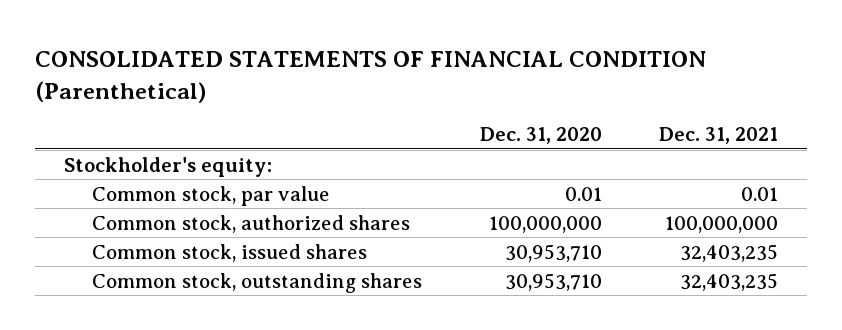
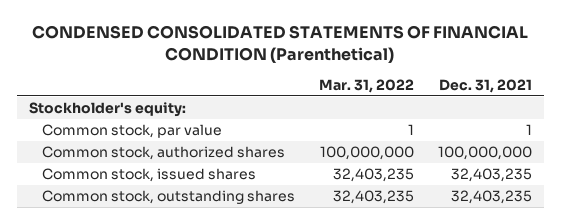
[34,50,706,103] CONSOLIDATED STATEMENTS OF FINANCIAL CONDITION (Parenthetical) -> [32,25,529,64] CONDENSED CONSOLIDATED STATEMENTS OF FINANCIAL CONDITION (Parenthetical)
[479,126,602,144] Dec. 31, 2020 -> none
none -> [319,78,415,93] Mar. 31, 2022
[741,186,779,201] 0.01 -> [526,123,533,135] 1

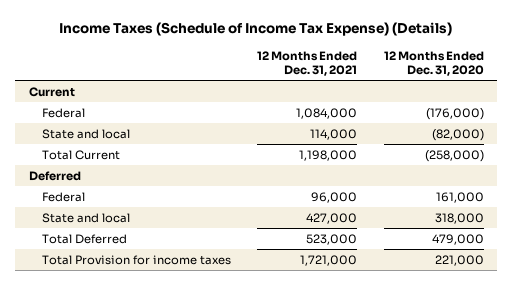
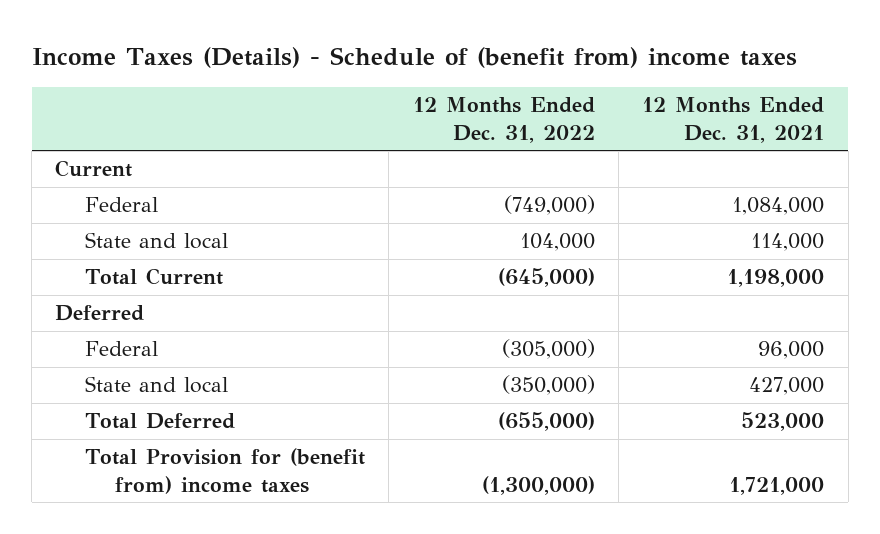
[59,22,453,37] Income Taxes (Schedule of Income Tax Expense) (Details) -> [31,47,797,69] Income Taxes (Details) - Schedule of (benefit from) income taxes
[383,50,484,77] 12 Months Ended Dec. 31, 2020 -> none
none -> [412,97,595,143] 12 Months Ended Dec. 31, 2022
[41,254,231,265] Total Provision for income taxes -> [85,448,366,494] Total Provision for (benefit from) income taxes

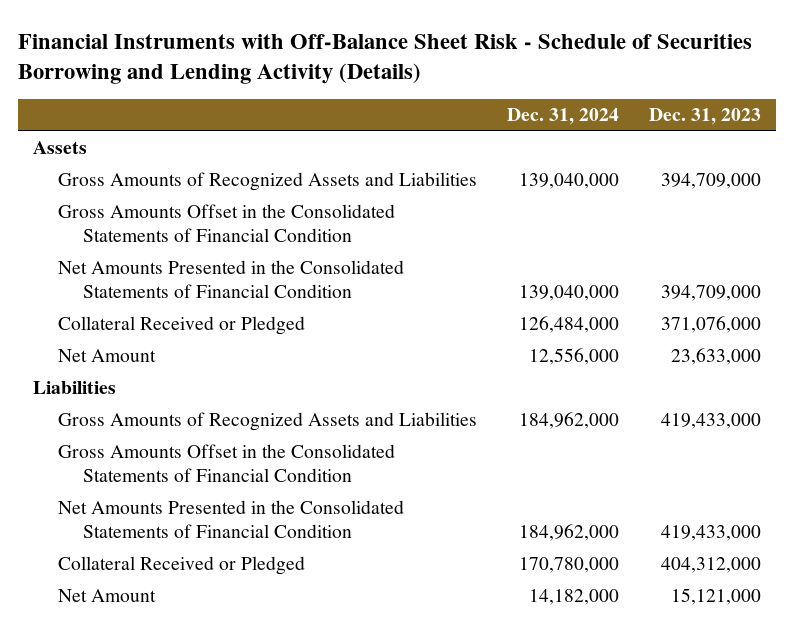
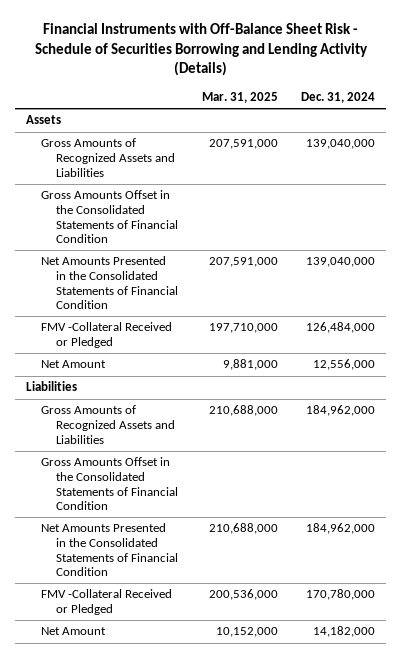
[649,108,762,126] Dec. 31, 2023 -> none
none -> [201,92,278,104] Mar. 31, 2025
[58,316,306,336] Collateral Received or Pledged -> [41,322,173,348] FMV -Collateral Received or Pledged
[58,556,306,576] Collateral Received or Pledged -> [41,589,173,615] FMV -Collateral Received or Pledged

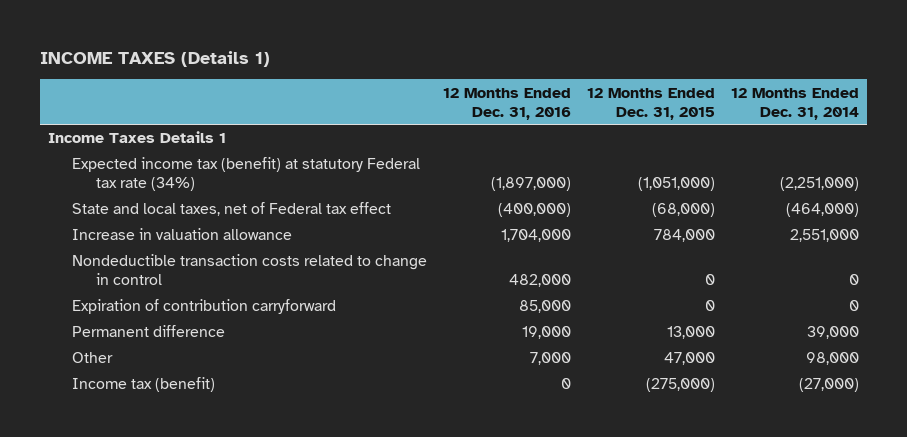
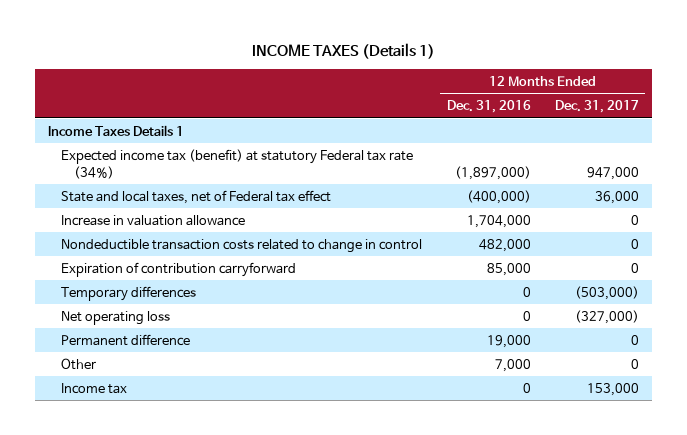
[586,87,715,120] 12 Months Ended Dec. 31, 2015 -> none
[730,87,859,120] 12 Months Ended Dec. 31, 2014 -> none
none -> [555,99,640,113] Dec. 31, 2017
none -> [60,285,196,301] Temporary differences
none -> [60,310,170,325] Net operating loss
[71,377,215,393] Income tax (benefit) -> [60,382,127,394] Income tax

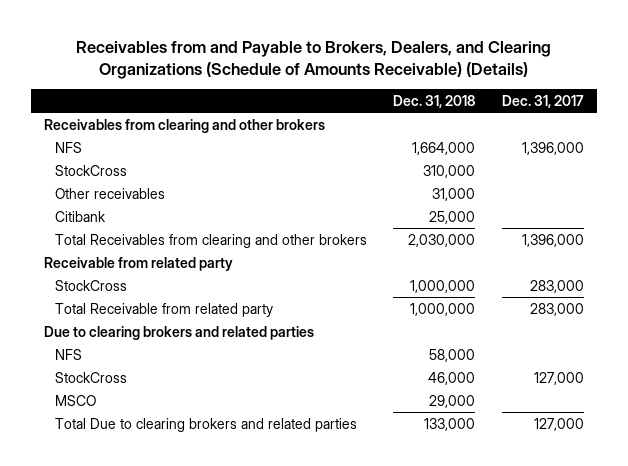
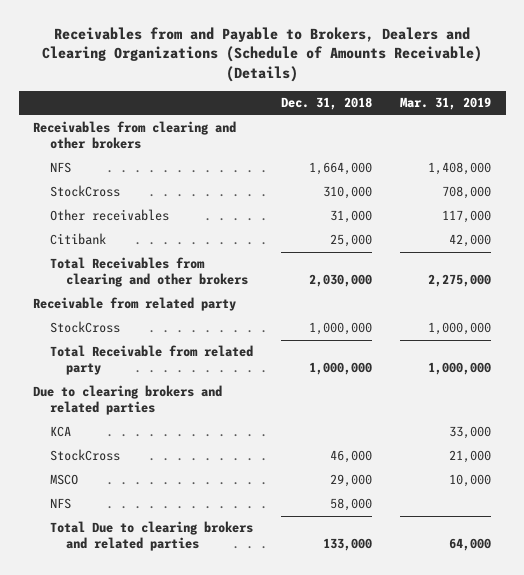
[75,41,551,80] Receivables from and Payable to Brokers, Dealers, and Clearing Organizations (Schedule of Amounts Receivable) (Details) -> [42,26,483,83] Receivables from and Payable to Brokers, Dealers and Clearing Organizations (Schedule of Amounts Receivable) (Details)
[501,94,584,108] Dec. 31, 2017 -> none
none -> [400,97,492,111] Mar. 31, 2019
none -> [49,426,71,438] KCA
[55,348,83,360] NFS -> [49,498,71,510] NFS

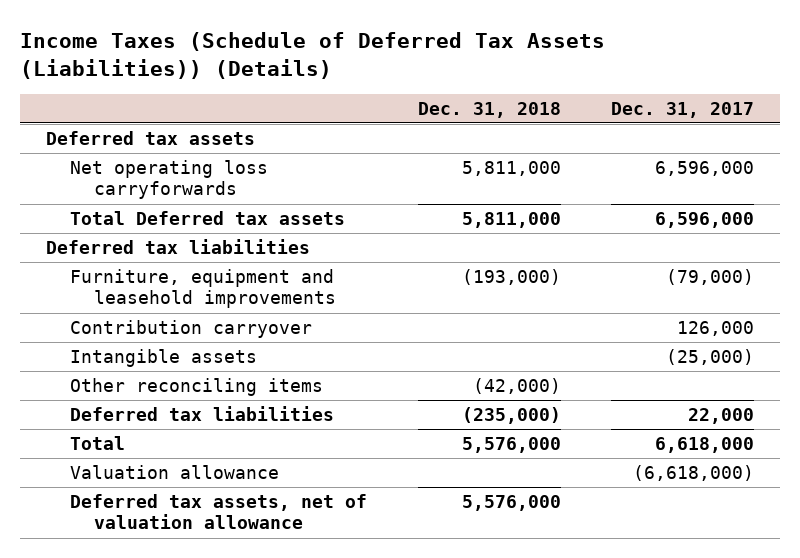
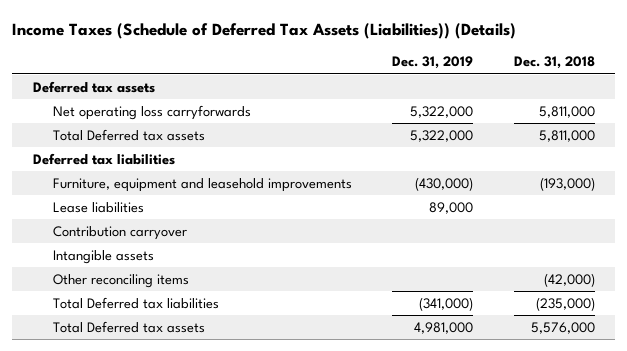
[611,101,755,118] Dec. 31, 2017 -> none
none -> [392,56,474,70] Dec. 31, 2019
none -> [52,201,144,213] Lease liabilities
[69,465,279,480] Valuation allowance -> none
[69,494,367,530] Deferred tax assets, net of valuation allowance -> none
[69,406,334,422] Deferred tax liabilities -> [52,296,219,309] Total Deferred tax liabilities
[69,436,125,451] Total -> [52,320,205,333] Total Deferred tax assets

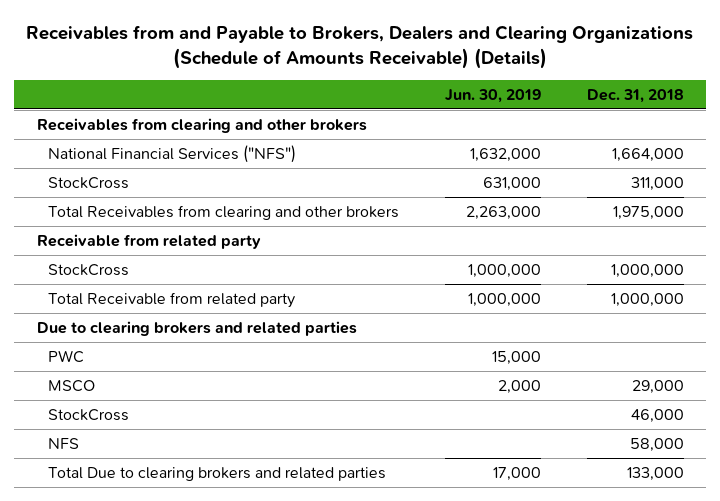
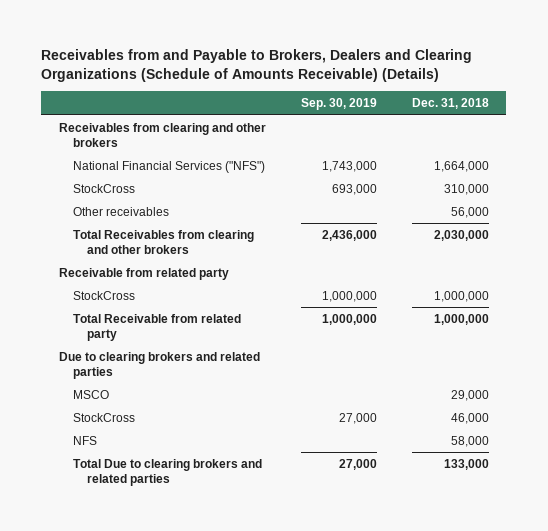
[444,88,541,103] Jun. 30, 2019 -> none
none -> [300,98,377,111] Sep. 30, 2019
[630,176,684,191] 311,000 -> [443,183,489,195] 310,000
none -> [72,206,169,216] Other receivables
[612,205,684,220] 1,975,000 -> [433,229,489,241] 2,030,000
[47,349,84,363] PWC -> none

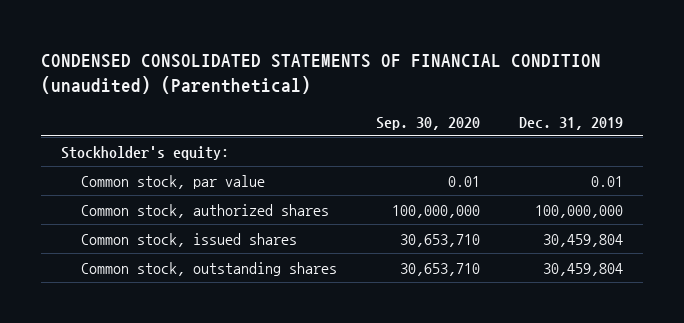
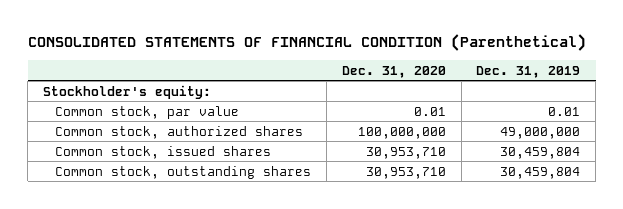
[41,54,602,95] CONDENSED CONSOLIDATED STATEMENTS OF FINANCIAL CONDITION (unaudited) (Parenthetical) -> [27,34,586,52] CONSOLIDATED STATEMENTS OF FINANCIAL CONDITION (Parenthetical)
[376,116,481,130] Sep. 30, 2020 -> none
none -> [341,65,446,78] Dec. 31, 2020
[535,204,624,218] 100,000,000 -> [500,126,581,139] 49,000,000

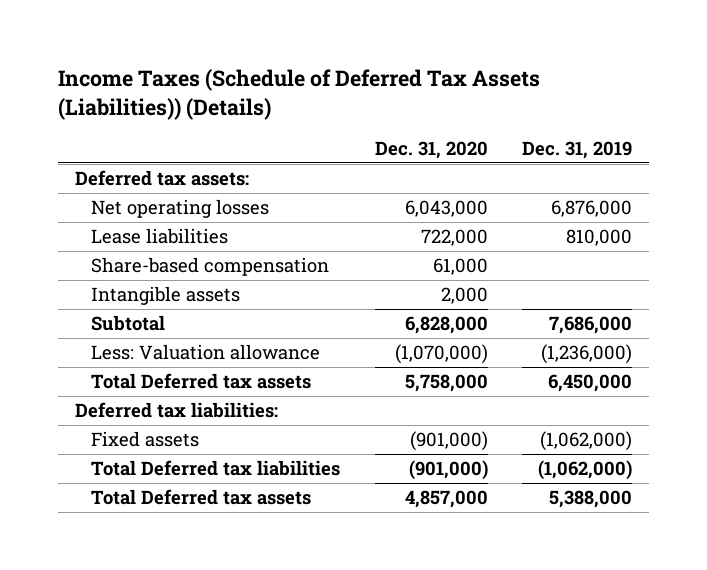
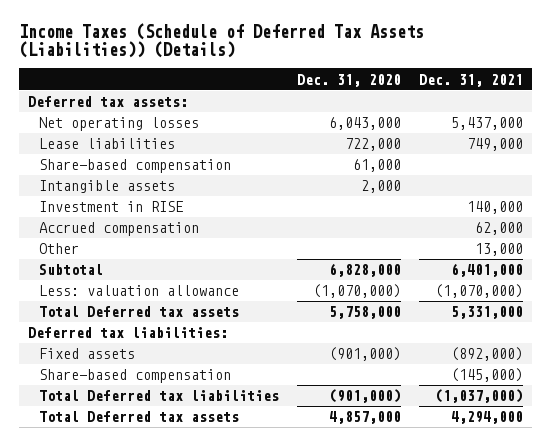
[521,140,632,159] Dec. 31, 2019 -> none
none -> [419,73,524,87] Dec. 31, 2021
none -> [38,201,183,213] Investment in RISE
none -> [38,222,199,237] Accrued compensation
none -> [38,243,79,255] Other
[91,343,321,360] Less: Valuation allowance -> [38,285,239,297] Less: valuation allowance
none -> [38,369,231,384] Share-based compensation

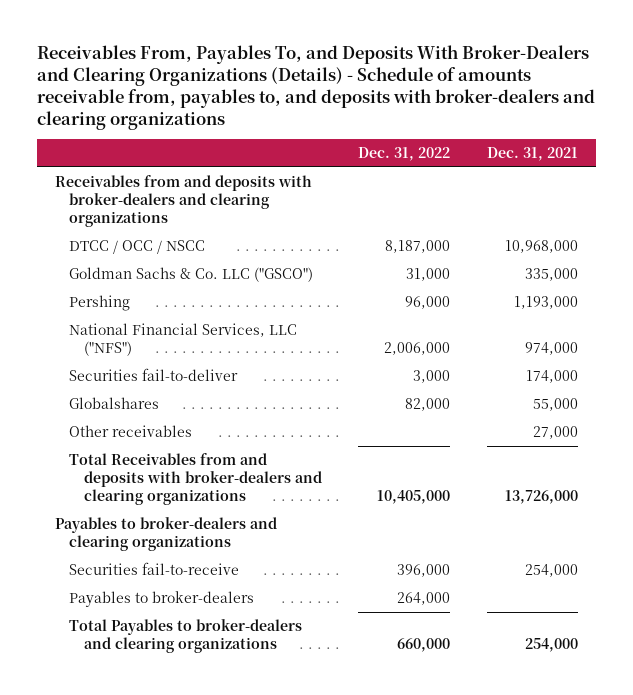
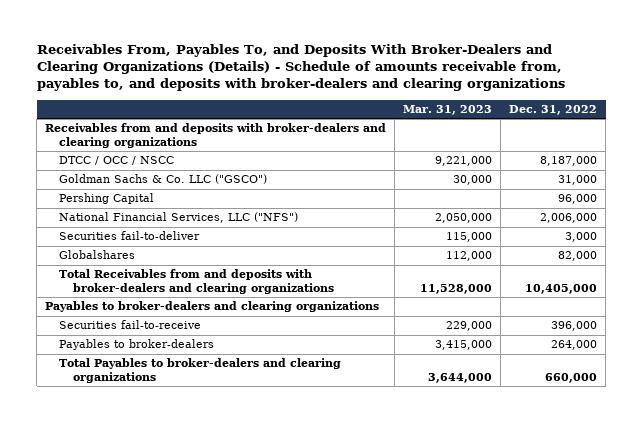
[486,147,578,162] Dec. 31, 2021 -> none
none -> [403,104,493,115] Mar. 31, 2023
[69,294,131,311] Pershing -> [59,193,155,205] Pershing Capital
[69,424,193,437] Other receivables -> none

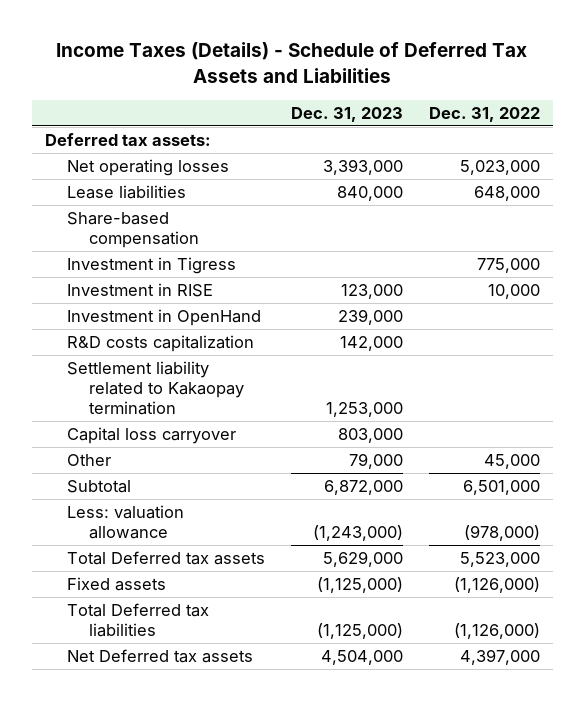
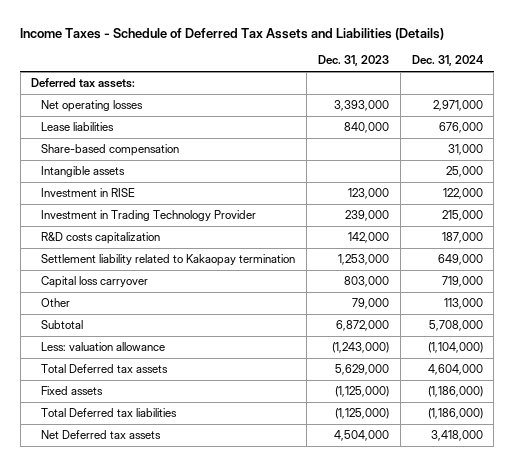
[56,42,528,84] Income Taxes (Details) - Schedule of Deferred Tax Assets and Liabilities -> [20,27,445,40] Income Taxes - Schedule of Deferred Tax Assets and Liabilities (Details)
[428,106,540,122] Dec. 31, 2022 -> none
none -> [411,55,484,67] Dec. 31, 2024
[66,256,236,274] Investment in Tigress -> none
none -> [41,166,126,178] Intangible assets
[66,308,261,326] Investment in OpenHand -> [41,210,257,222] Investment in Trading Technology Provider

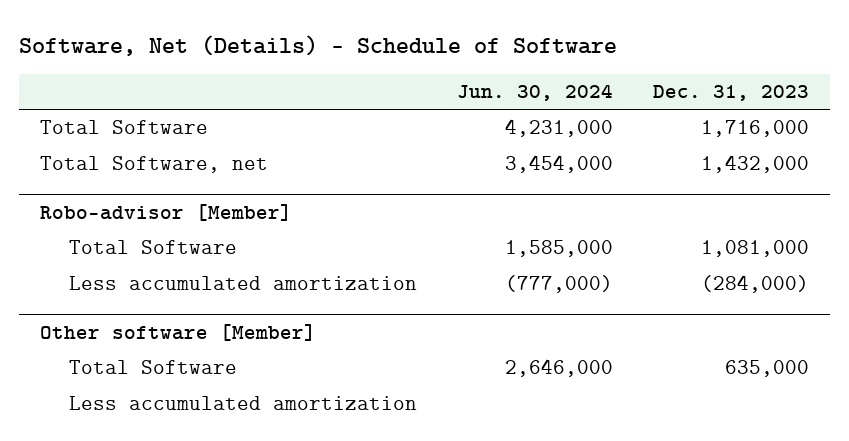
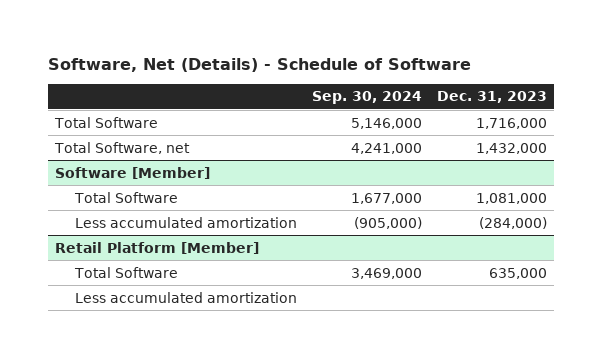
[457,84,614,102] Jun. 30, 2024 -> none
none -> [312,91,423,105] Sep. 30, 2024
[39,203,292,221] Robo-advisor [Member] -> [55,166,211,179] Software [Member]
[39,323,316,341] Other software [Member] -> [55,241,260,254] Retail Platform [Member]

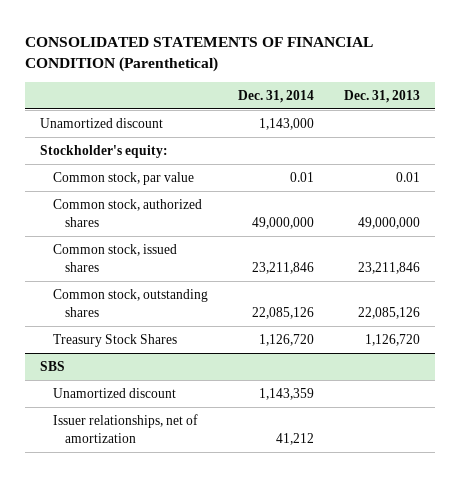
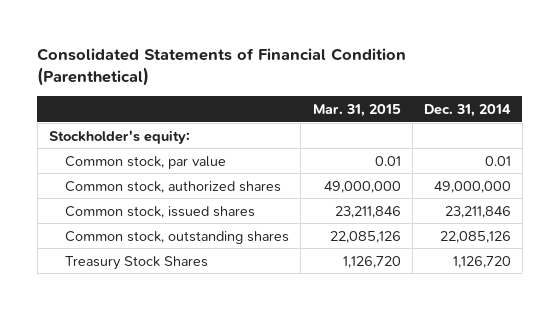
[25,36,374,72] CONSOLIDATED STATEMENTS OF FINANCIAL CONDITION (Parenthetical) -> [37,47,407,86] Consolidated Statements of Financial Condition (Parenthetical)
[343,89,420,103] Dec. 31, 2013 -> none
none -> [312,103,401,117] Mar. 31, 2015
[40,118,164,129] Unamortized discount -> none
[40,361,66,372] SBS -> none
[52,388,176,399] Unamortized discount -> none
[52,414,198,443] Issuer relationships, net of amortization -> none

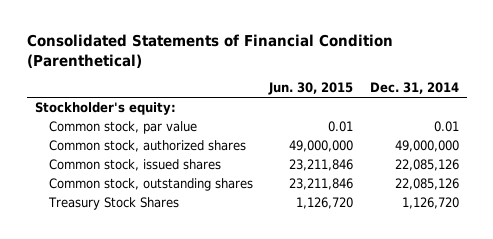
[312,103,401,117] Mar. 31, 2015 -> none
none -> [268,82,354,96] Jun. 30, 2015
[444,205,511,218] 23,211,846 -> [394,159,459,172] 22,085,126

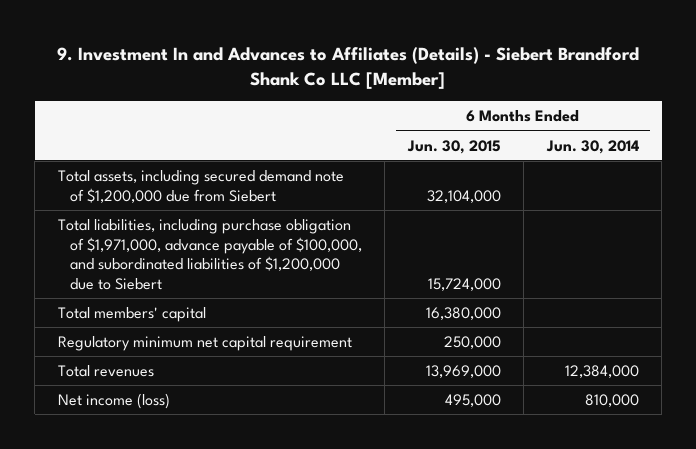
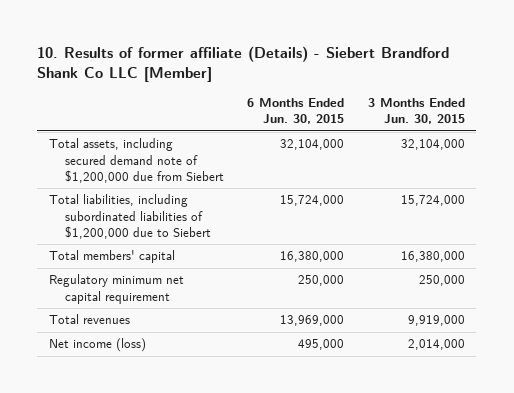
[57,46,640,90] 9. Investment In and Advances to Affiliates (Details) - Siebert Brandford Shank Co LLC [Member] -> [37,45,450,82] 10. Results of former affiliate (Details) - Siebert Brandford Shank Co LLC [Member]
[545,139,639,154] Jun. 30, 2014 -> none
none -> [367,98,465,125] 3 Months Ended Jun. 30, 2015
[57,218,363,291] Total liabilities, including purchase obligation of $1,971,000, advance payable of $100,000, and subordinated liabilities of $1,200,000 due to Siebert -> [49,194,212,239] Total liabilities, including subordinated liabilities of $1,200,000 due to Siebert

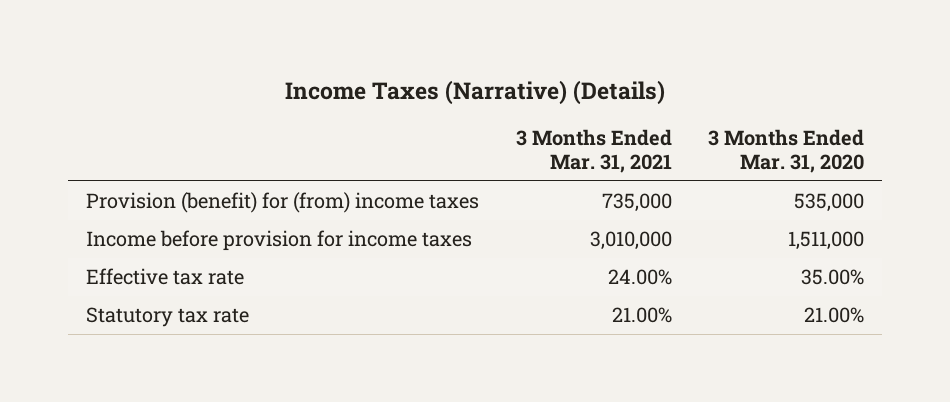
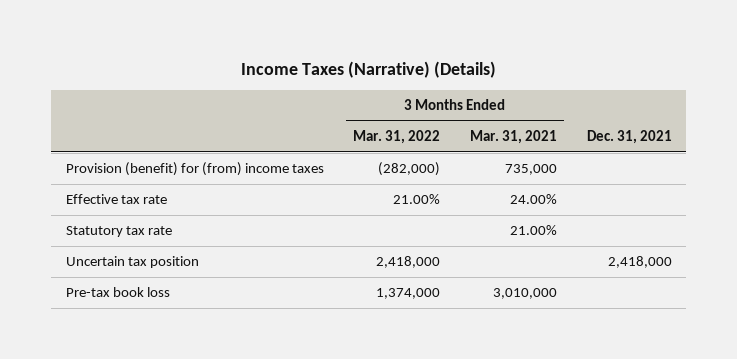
[707,128,864,174] 3 Months Ended Mar. 31, 2020 -> none
none -> [353,130,441,145] Mar. 31, 2022
none -> [586,130,672,145] Dec. 31, 2021
[86,229,473,251] Income before provision for income taxes -> none
none -> [65,256,199,269] Uncertain tax position
none -> [65,287,170,298] Pre-tax book loss

